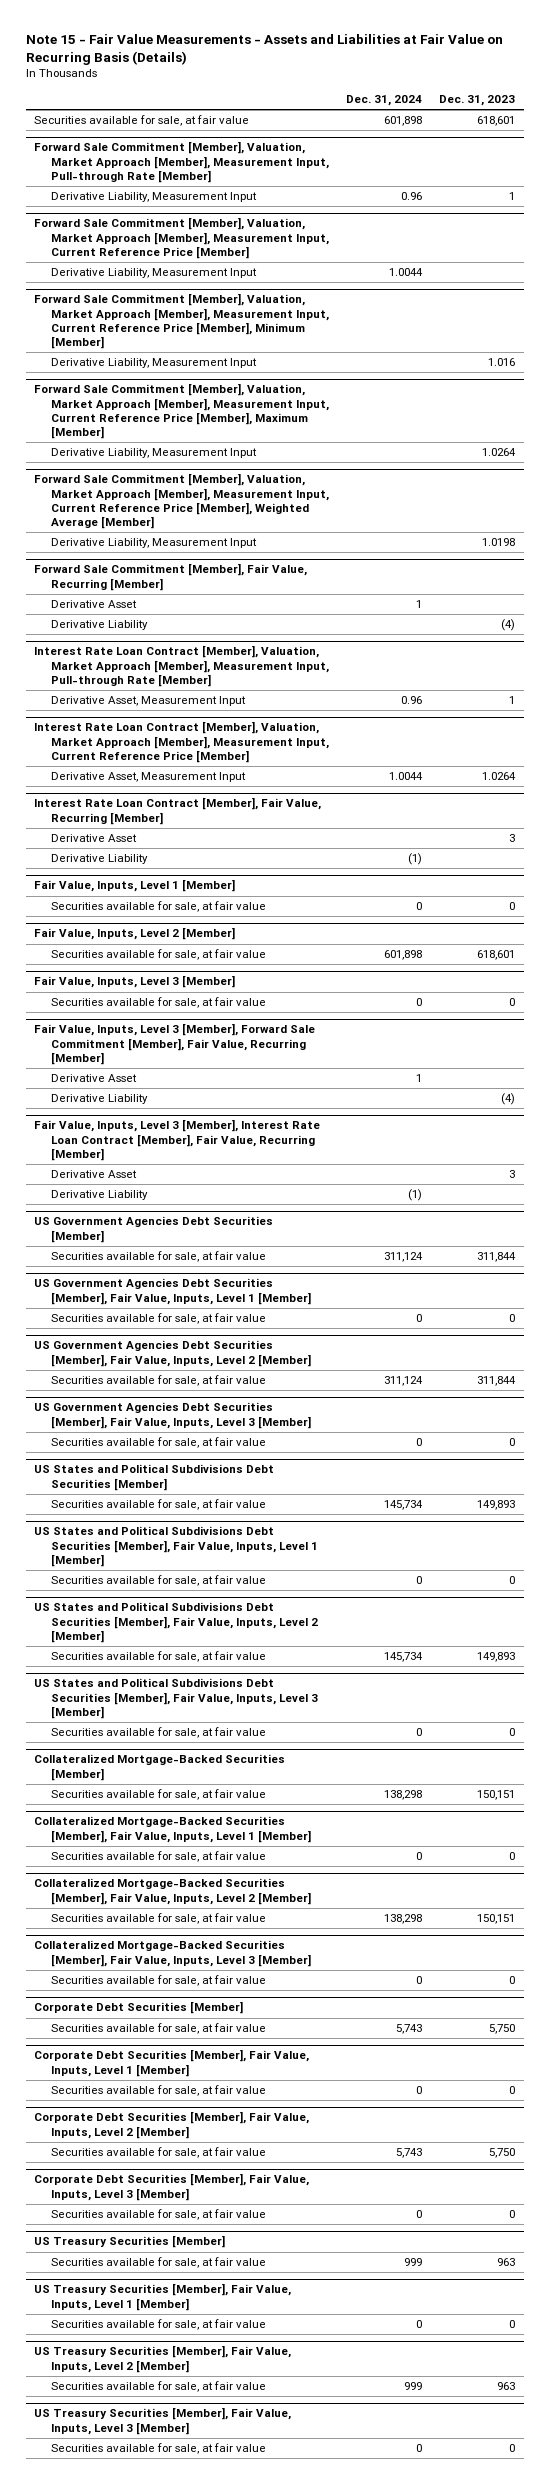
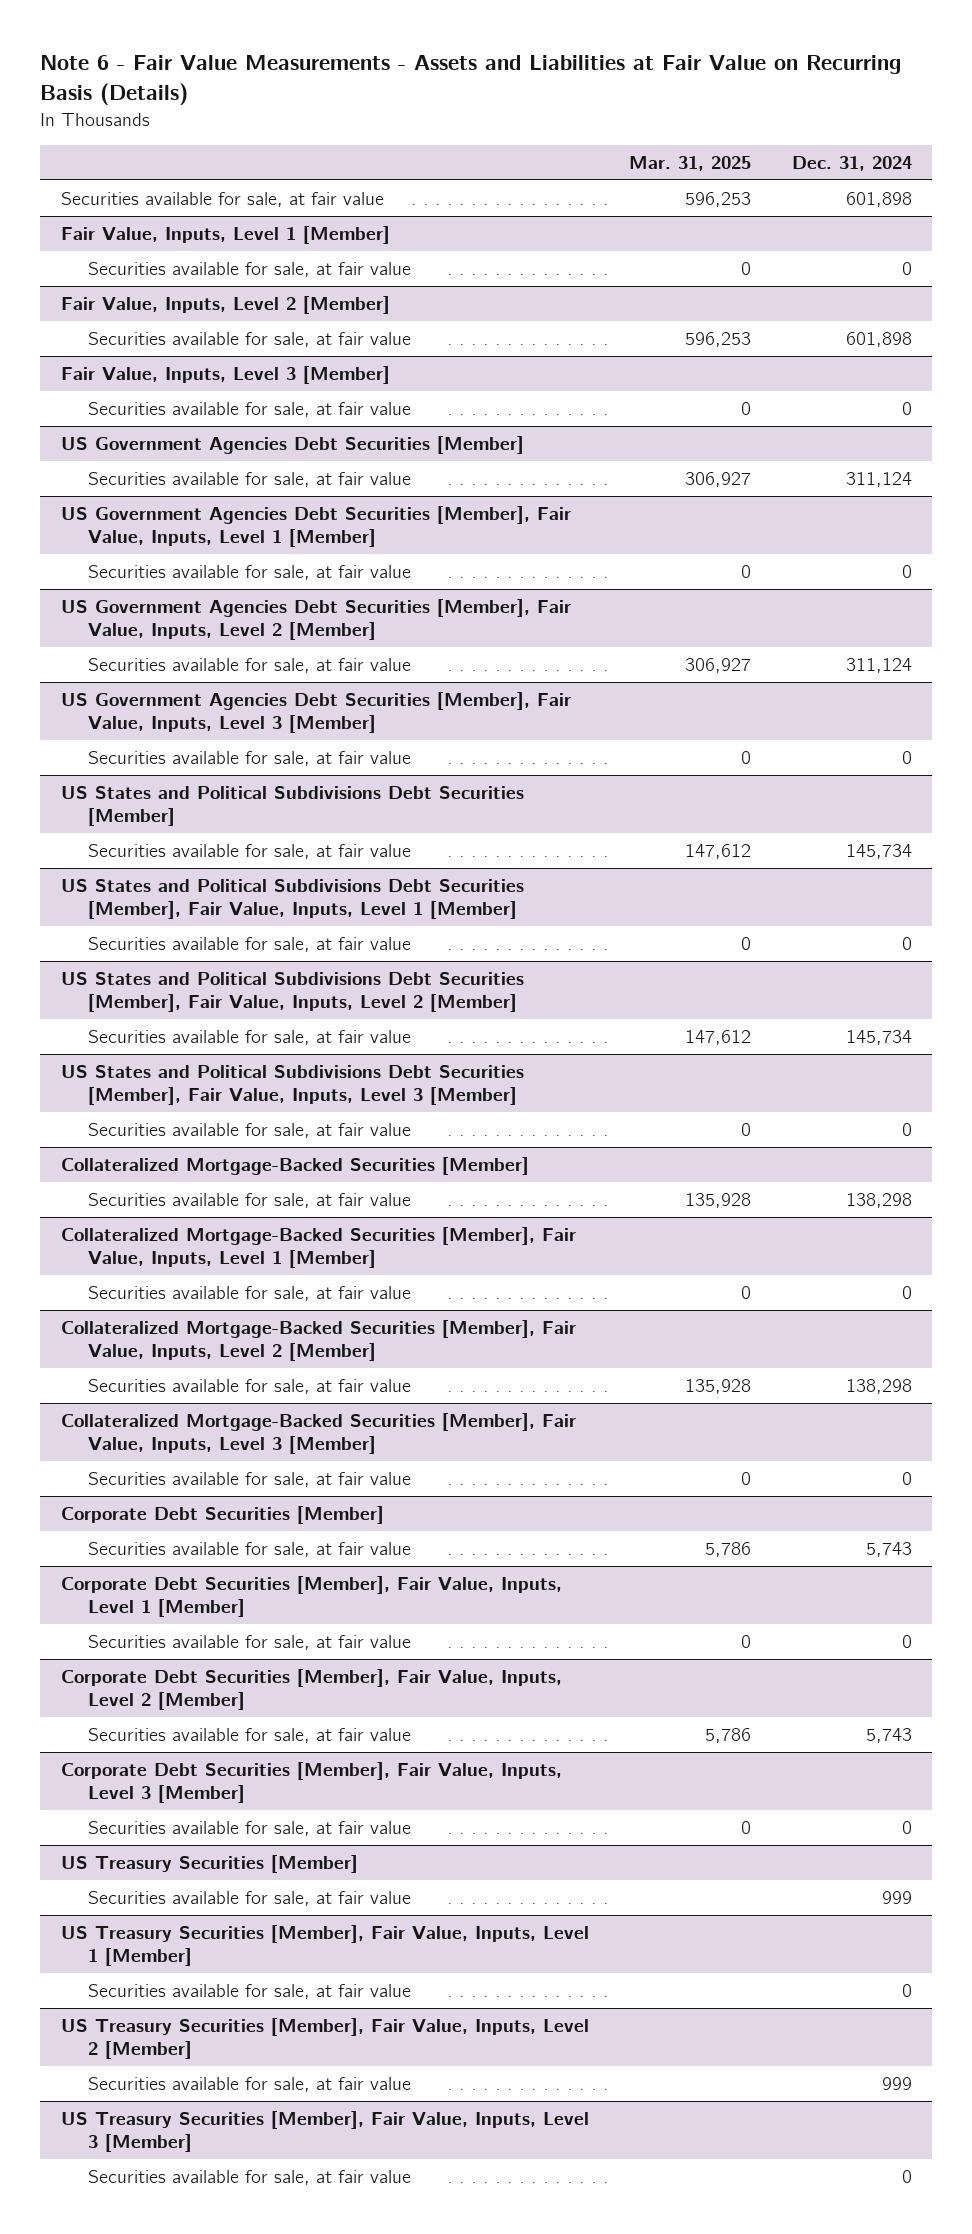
[25,33,503,65] Note 15 - Fair Value Measurements - Assets and Liabilities at Fair Value on Recurring Basis (Details) -> [40,55,902,106] Note 6 - Fair Value Measurements - Assets and Liabilities at Fair Value on Recurring Basis (Details)
[439,95,516,107] Dec. 31, 2023 -> none
none -> [629,156,752,172] Mar. 31, 2025
[34,141,329,183] Forward Sale Commitment [Member], Valuation, Market Approach [Member], Measurement Input, Pull-through Rate [Member] -> none
[50,192,257,203] Derivative Liability, Measurement Input -> none
[34,217,329,259] Forward Sale Commitment [Member], Valuation, Market Approach [Member], Measurement Input, Current Reference Price [Member] -> none
[50,268,257,279] Derivative Liability, Measurement Input -> none
[34,293,329,350] Forward Sale Commitment [Member], Valuation, Market Approach [Member], Measurement Input, Current Reference Price [Member], Minimum [Member] -> none
[50,358,257,369] Derivative Liability, Measurement Input -> none
[34,383,329,440] Forward Sale Commitment [Member], Valuation, Market Approach [Member], Measurement Input, Current Reference Price [Member], Maximum [Member] -> none
[50,448,257,459] Derivative Liability, Measurement Input -> none
[34,473,329,530] Forward Sale Commitment [Member], Valuation, Market Approach [Member], Measurement Input, Current Reference Price [Member], Weighted Average [Member] -> none
[50,538,257,549] Derivative Liability, Measurement Input -> none
[34,563,308,591] Forward Sale Commitment [Member], Fair Value, Recurring [Member] -> none
[50,600,137,609] Derivative Asset -> none
[50,620,148,631] Derivative Liability -> none
[34,645,329,687] Interest Rate Loan Contract [Member], Valuation, Market Approach [Member], Measurement Input, Pull-through Rate [Member] -> none
[50,696,246,707] Derivative Asset, Measurement Input -> none
[34,721,329,763] Interest Rate Loan Contract [Member], Valuation, Market Approach [Member], Measurement Input, Current Reference Price [Member] -> none
[50,772,246,783] Derivative Asset, Measurement Input -> none
[34,797,322,825] Interest Rate Loan Contract [Member], Fair Value, Recurring [Member] -> none
[50,834,137,843] Derivative Asset -> none
[50,854,148,865] Derivative Liability -> none
[34,1023,316,1065] Fair Value, Inputs, Level 3 [Member], Forward Sale Commitment [Member], Fair Value, Recurring [Member] -> none
[50,1074,137,1083] Derivative Asset -> none
[50,1094,148,1105] Derivative Liability -> none
[34,1119,321,1161] Fair Value, Inputs, Level 3 [Member], Interest Rate Loan Contract [Member], Fair Value, Recurring [Member] -> none
[50,1170,137,1179] Derivative Asset -> none
[50,1190,148,1201] Derivative Liability -> none

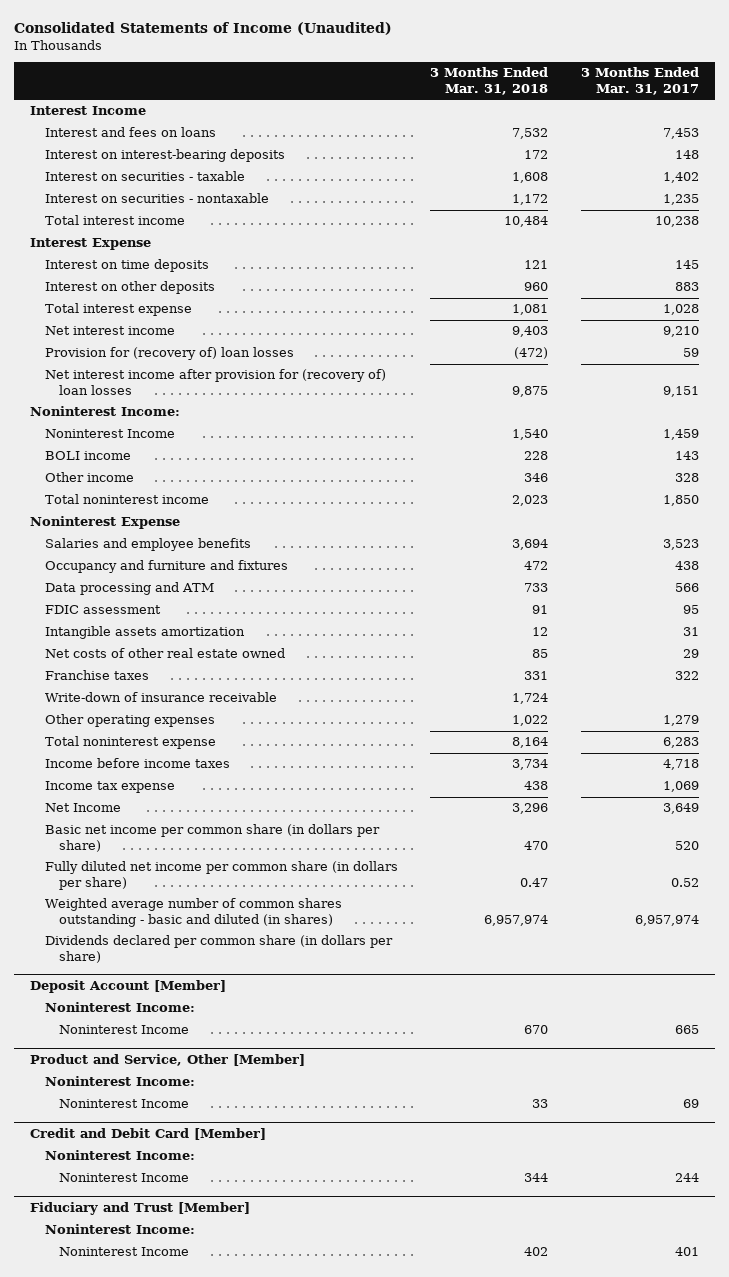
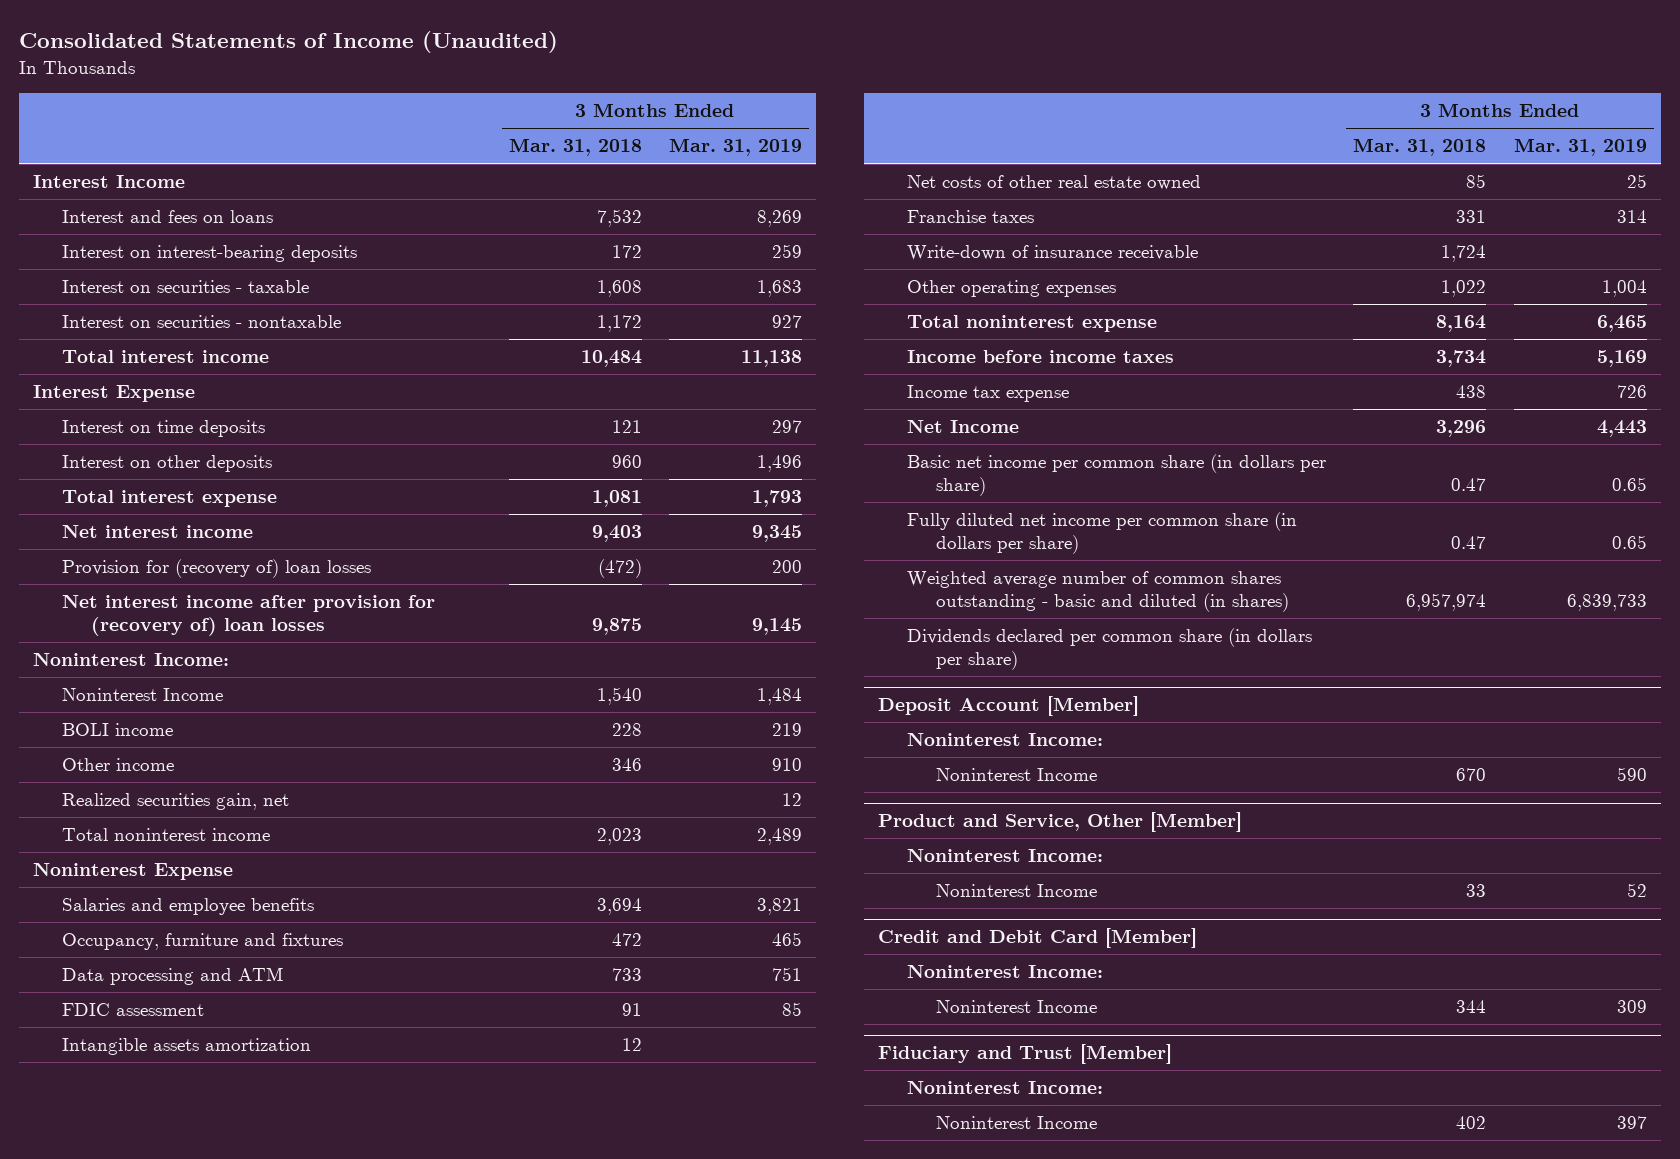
[580,67,699,95] 3 Months Ended Mar. 31, 2017 -> none
none -> [669,138,803,157] Mar. 31, 2019
none -> [61,793,289,811] Realized securities gain, net
[44,560,288,574] Occupancy and furniture and fixtures -> [61,933,343,951] Occupancy, furniture and fixtures
[524,840,549,850] 470 -> [1451,477,1487,491] 0.47

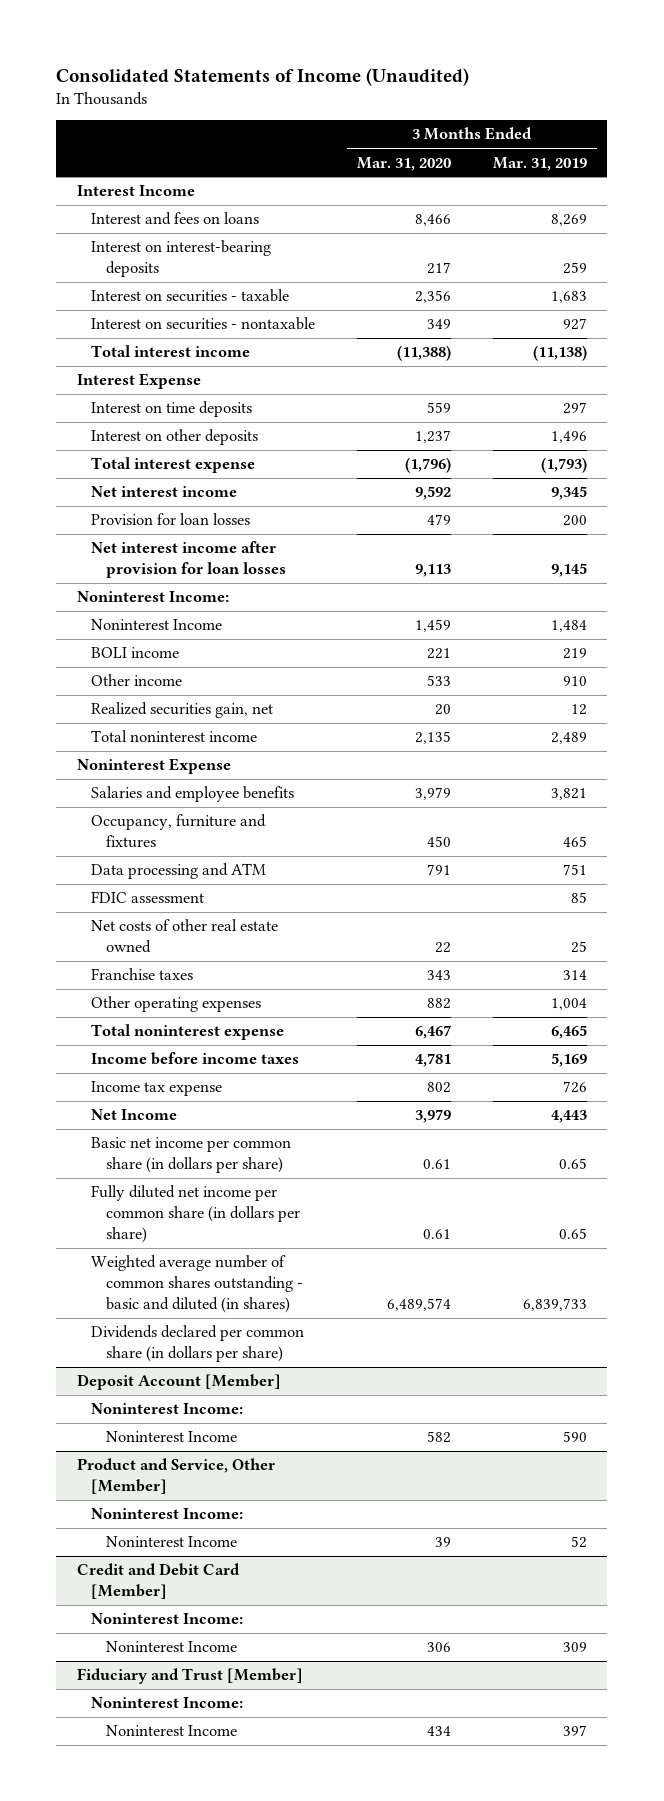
[508,138,642,157] Mar. 31, 2018 -> none
none -> [357,156,452,171] Mar. 31, 2020
[741,350,803,368] 11,138 -> [532,345,587,362] (11,138)
[752,490,803,508] 1,793 -> [540,457,587,474] (1,793)
[61,559,371,579] Provision for (recovery of) loan losses -> [91,513,251,526] Provision for loan losses
[61,595,435,636] Net interest income after provision for (recovery of) loan losses -> [91,541,286,579] Net interest income after provision for loan losses
[61,1038,311,1056] Intangible assets amortization -> none
[906,245,1198,262] Write-down of insurance receivable -> none

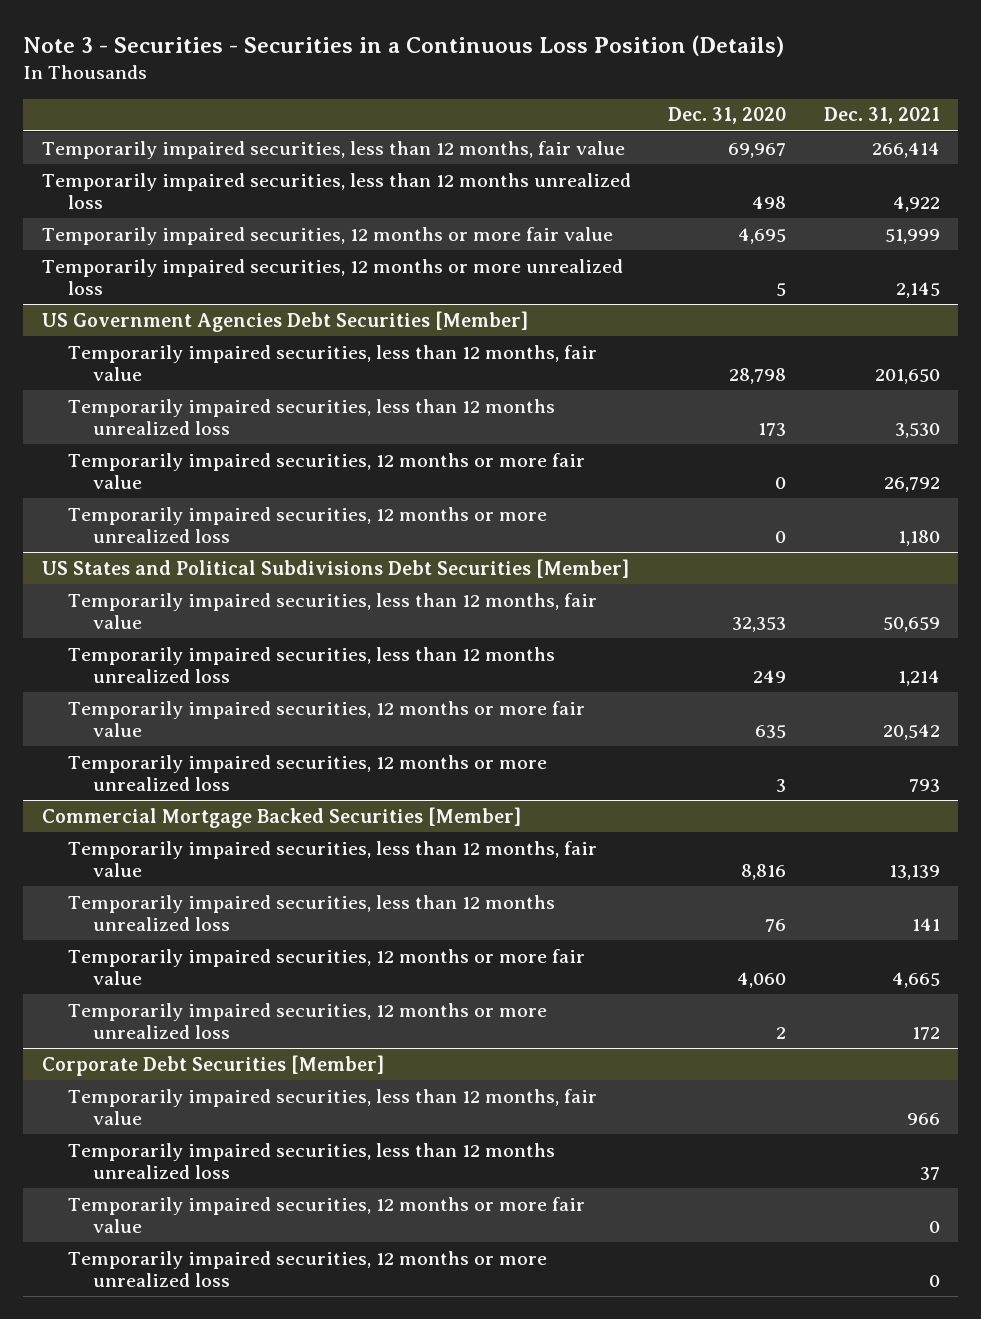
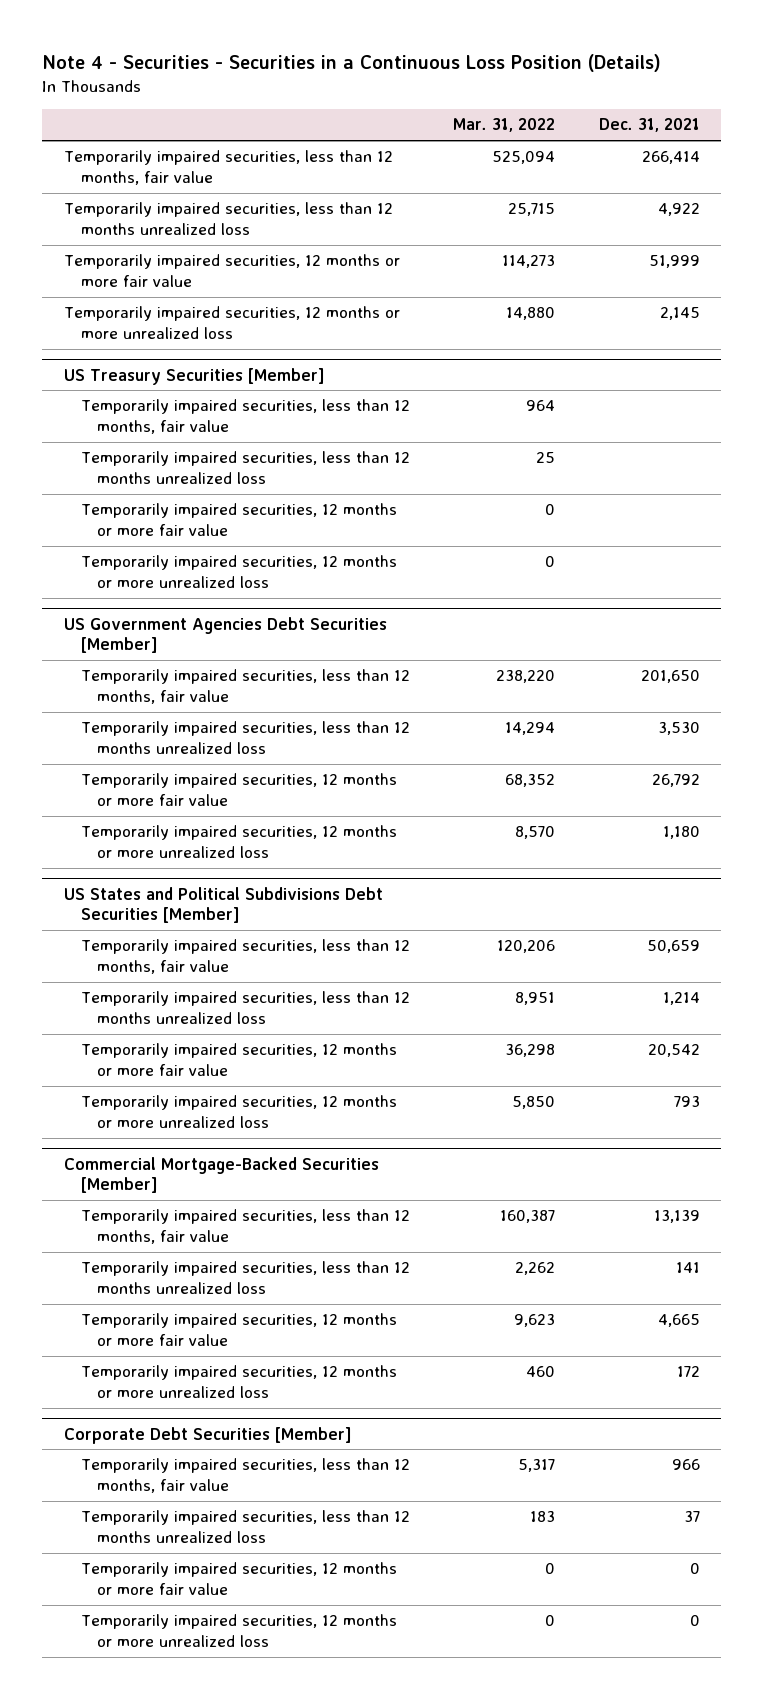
[22,35,784,58] Note 3 - Securities - Securities in a Continuous Loss Position (Details) -> [42,53,662,72] Note 4 - Securities - Securities in a Continuous Loss Position (Details)
[668,107,787,125] Dec. 31, 2020 -> none
none -> [453,118,556,133] Mar. 31, 2022
none -> [63,367,325,385] US Treasury Securities [Member]
none -> [80,399,410,434] Temporarily impaired securities, less than 12 months, fair value
none -> [80,451,410,484] Temporarily impaired securities, less than 12 months unrealized loss
none -> [80,503,397,536] Temporarily impaired securities, 12 months or more fair value
none -> [80,555,397,588] Temporarily impaired securities, 12 months or more unrealized loss
[41,806,521,828] Commercial Mortgage Backed Securities [Member] -> [63,1156,379,1194] Commercial Mortgage-Backed Securities [Member]

